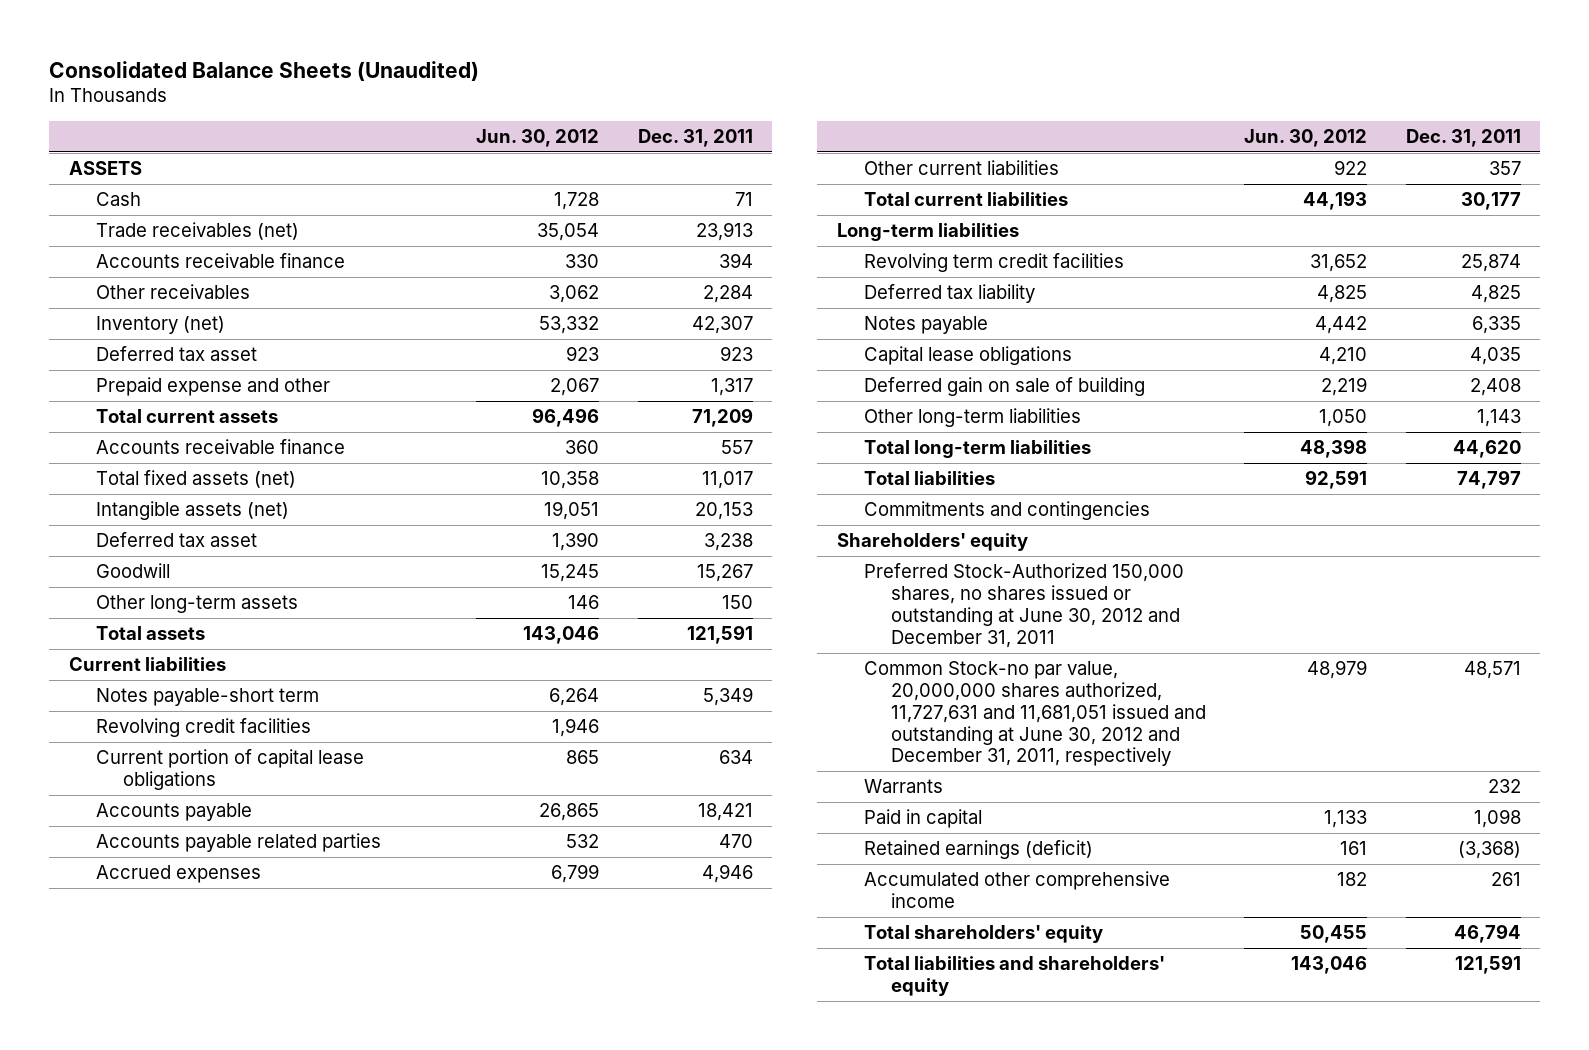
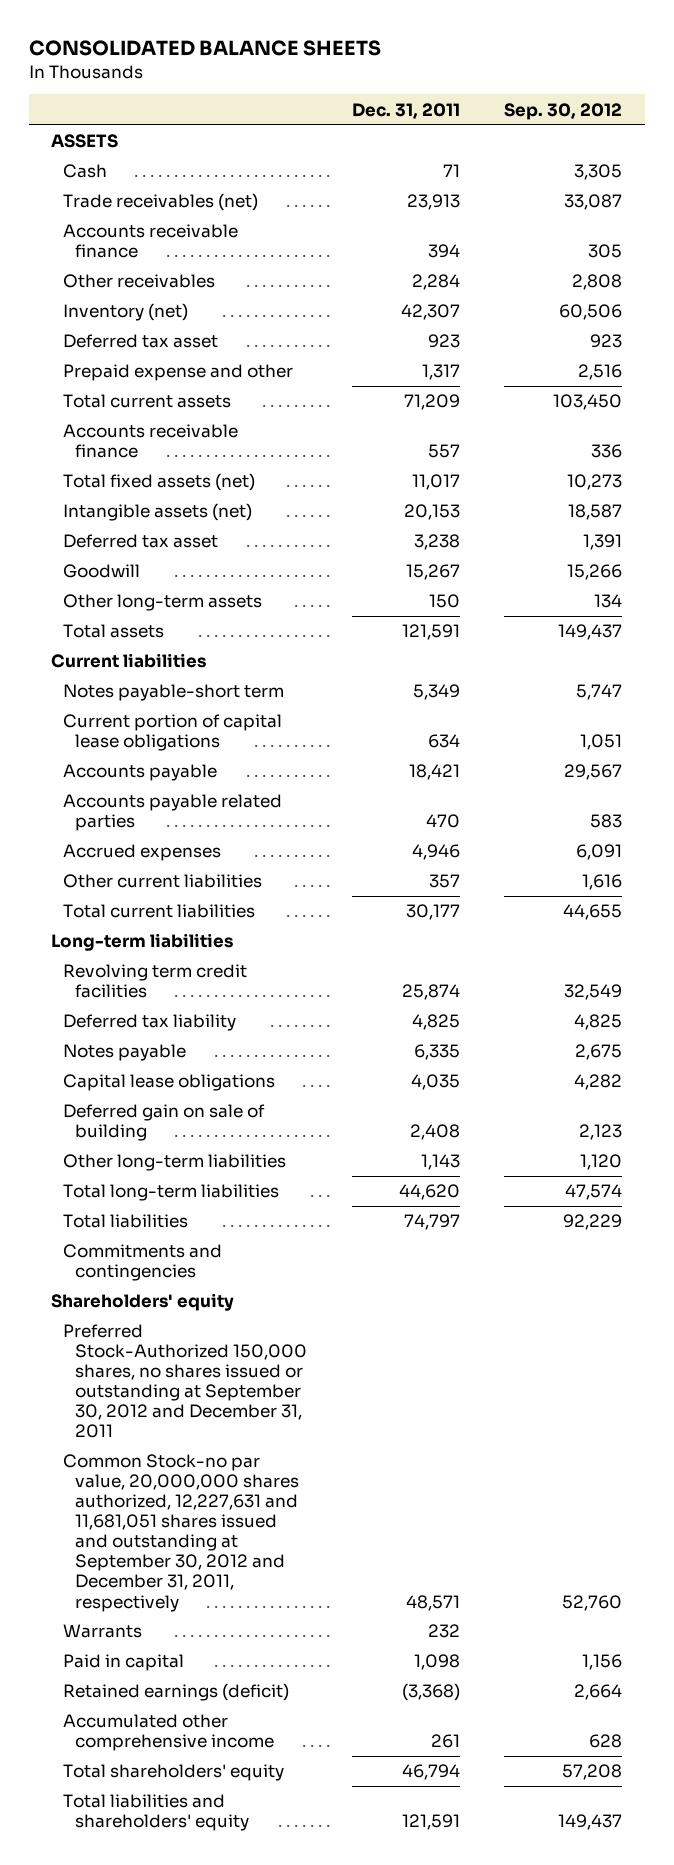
[49,60,480,81] Consolidated Balance Sheets (Unaudited) -> [28,39,381,56] CONSOLIDATED BALANCE SHEETS
[476,128,600,147] Jun. 30, 2012 -> none
none -> [504,102,623,120] Sep. 30, 2012
[95,718,311,738] Revolving credit facilities -> none
[863,563,1184,648] Preferred Stock-Authorized 150,000 shares, no shares issued or outstanding at June 30, 2012 and December 31, 2011 -> [63,1324,308,1439] Preferred Stock-Authorized 150,000 shares, no shares issued or outstanding at September 30, 2012 and December 31, 2011
[863,661,1207,767] Common Stock-no par value, 20,000,000 shares authorized, 11,727,631 and 11,681,051 issued and outstanding at June 30, 2012 and December 31, 2011, respectively -> [63,1454,300,1612] Common Stock-no par value, 20,000,000 shares authorized, 12,227,631 and 11,681,051 shares issued and outstanding at September 30, 2012 and December 31, 2011, respectively

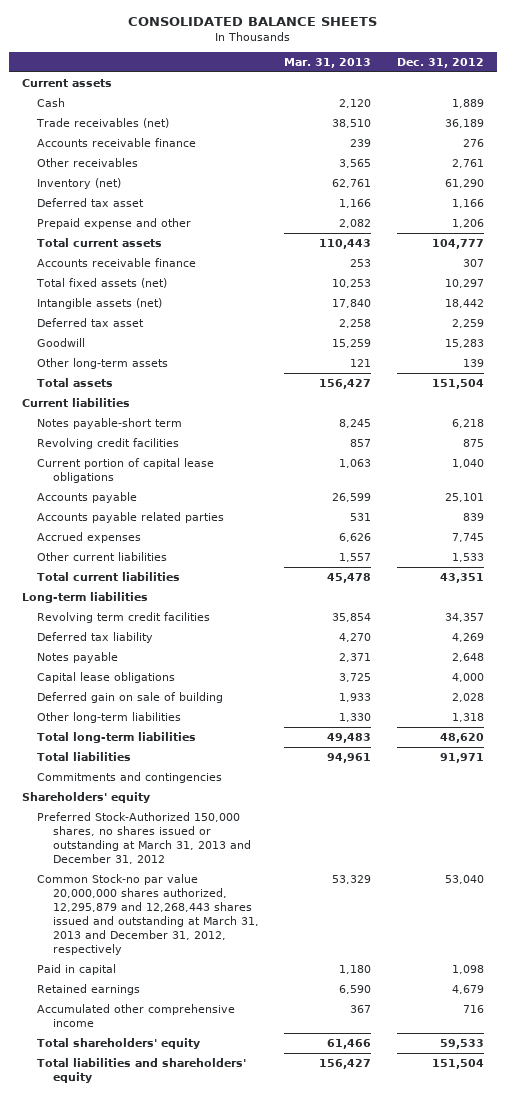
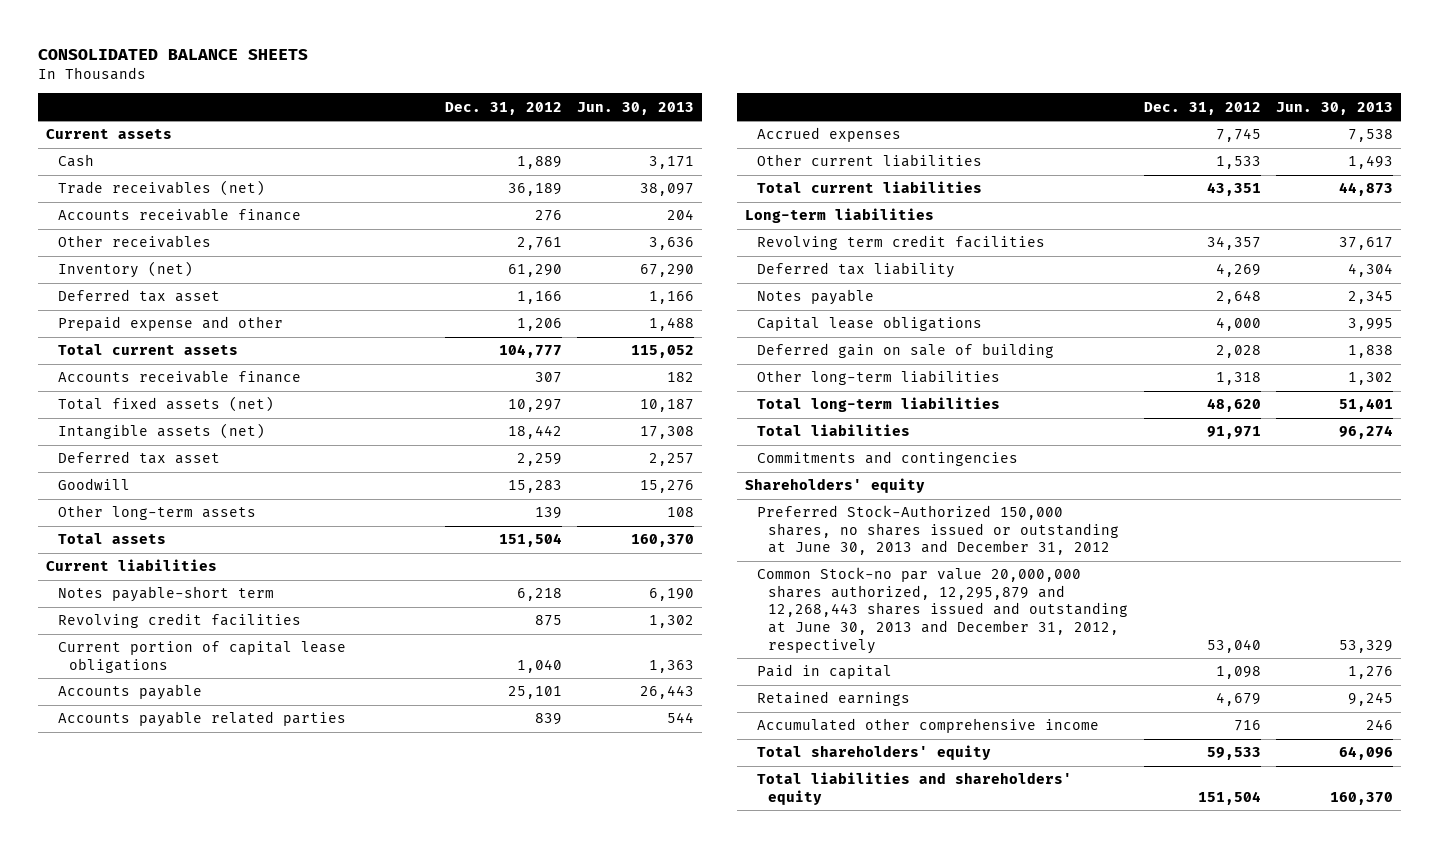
[284,57,372,68] Mar. 31, 2013 -> none
none -> [577,101,695,115] Jun. 30, 2013
[37,811,252,865] Preferred Stock-Authorized 150,000 shares, no shares issued or outstanding at March 31, 2013 and December 31, 2012 -> [756,505,1120,556] Preferred Stock-Authorized 150,000 shares, no shares issued or outstanding at June 30, 2013 and December 31, 2012
[37,873,260,956] Common Stock-no par value 20,000,000 shares authorized, 12,295,879 and 12,268,443 shares issued and outstanding at March 31, 2013 and December 31, 2012, respectively -> [756,567,1129,654] Common Stock-no par value 20,000,000 shares authorized, 12,295,879 and 12,268,443 shares issued and outstanding at June 30, 2013 and December 31, 2012, respectively

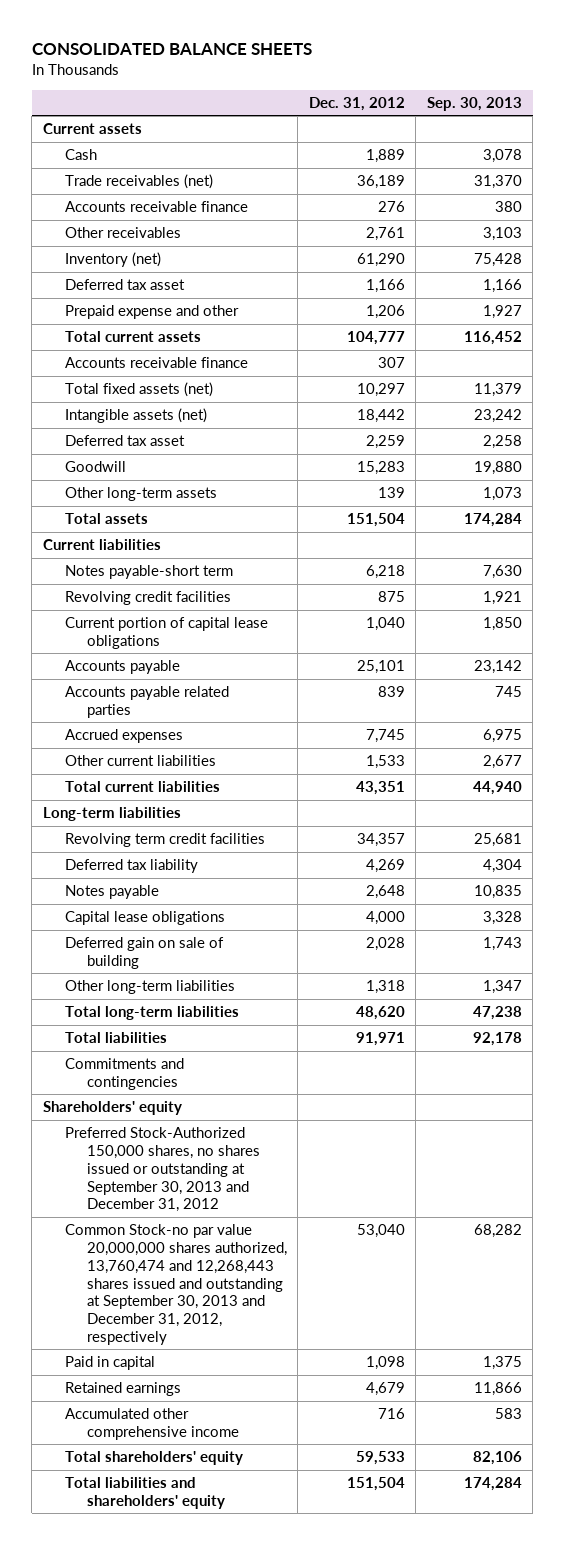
[577,101,695,115] Jun. 30, 2013 -> none
none -> [426,96,522,111] Sep. 30, 2013
[756,505,1120,556] Preferred Stock-Authorized 150,000 shares, no shares issued or outstanding at June 30, 2013 and December 31, 2012 -> [64,1127,260,1213] Preferred Stock-Authorized 150,000 shares, no shares issued or outstanding at September 30, 2013 and December 31, 2012
[756,567,1129,654] Common Stock-no par value 20,000,000 shares authorized, 12,295,879 and 12,268,443 shares issued and outstanding at June 30, 2013 and December 31, 2012, respectively -> [64,1224,287,1345] Common Stock-no par value 20,000,000 shares authorized, 13,760,474 and 12,268,443 shares issued and outstanding at September 30, 2013 and December 31, 2012, respectively

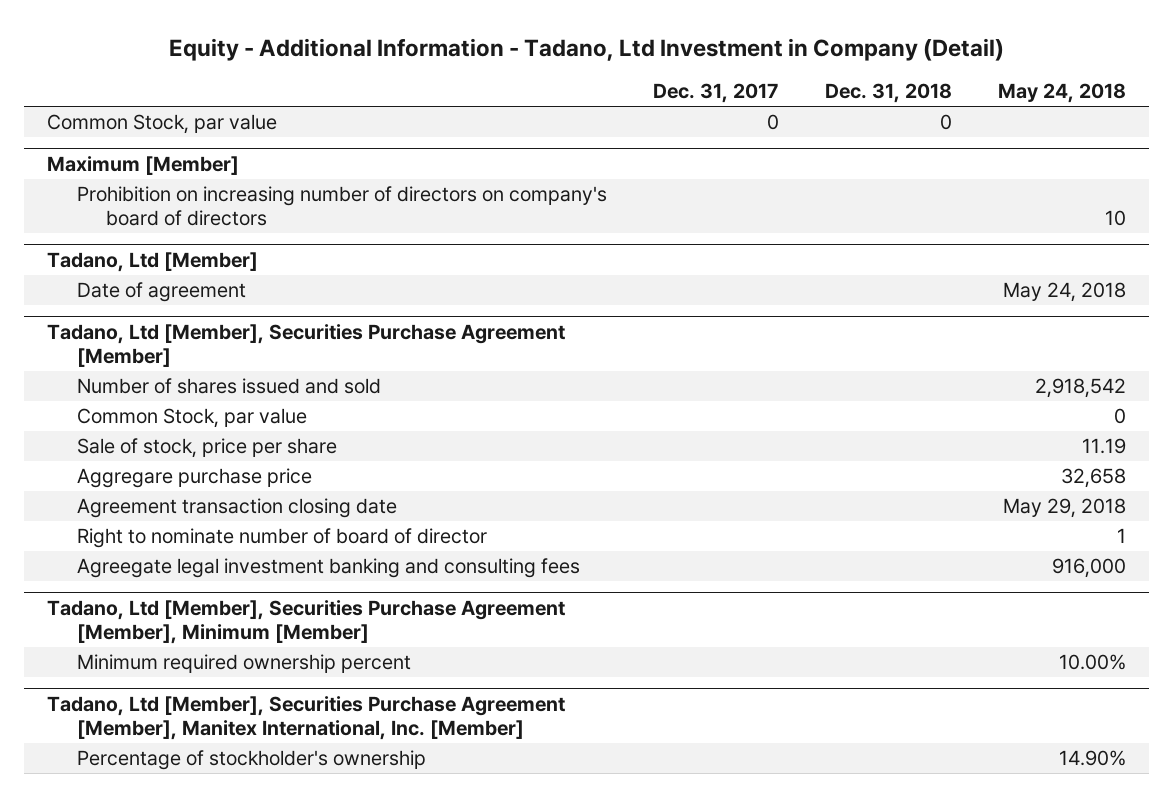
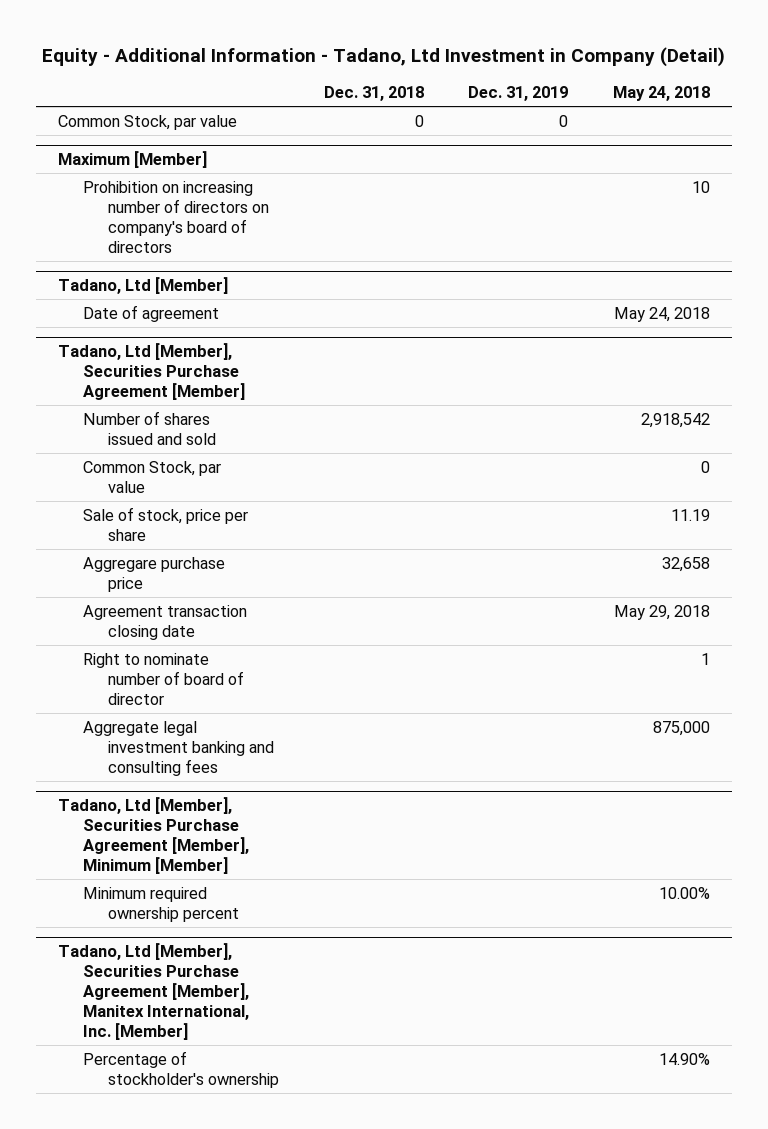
[652,83,779,104] Dec. 31, 2017 -> none
none -> [468,86,569,102] Dec. 31, 2019
[76,558,580,579] Agreegate legal investment banking and consulting fees -> [83,720,275,776] Aggregate legal investment banking and consulting fees
[1051,558,1126,579] 916,000 -> [652,720,710,736] 875,000

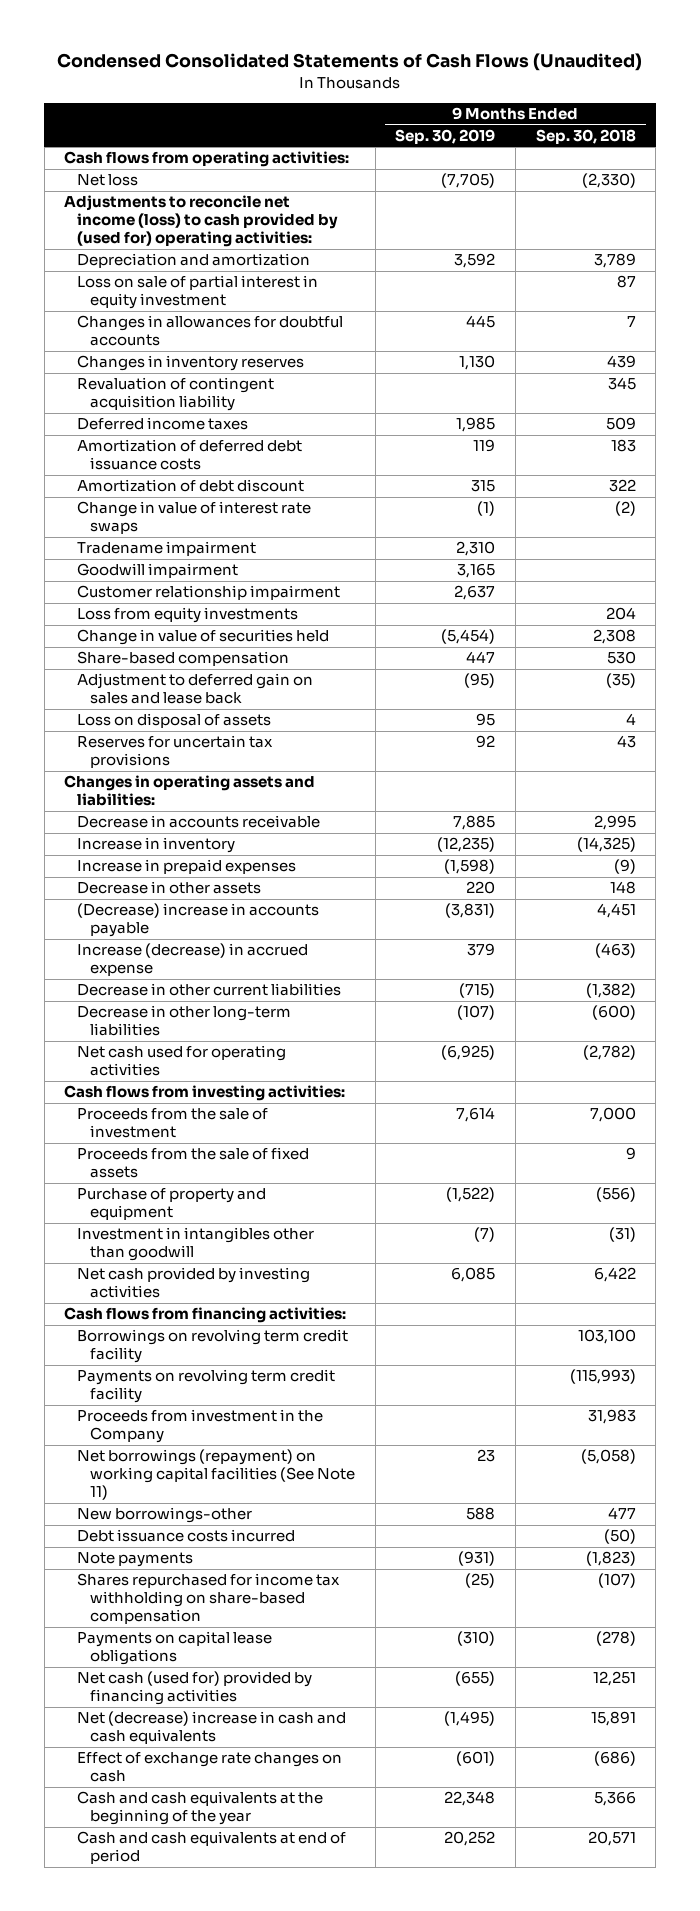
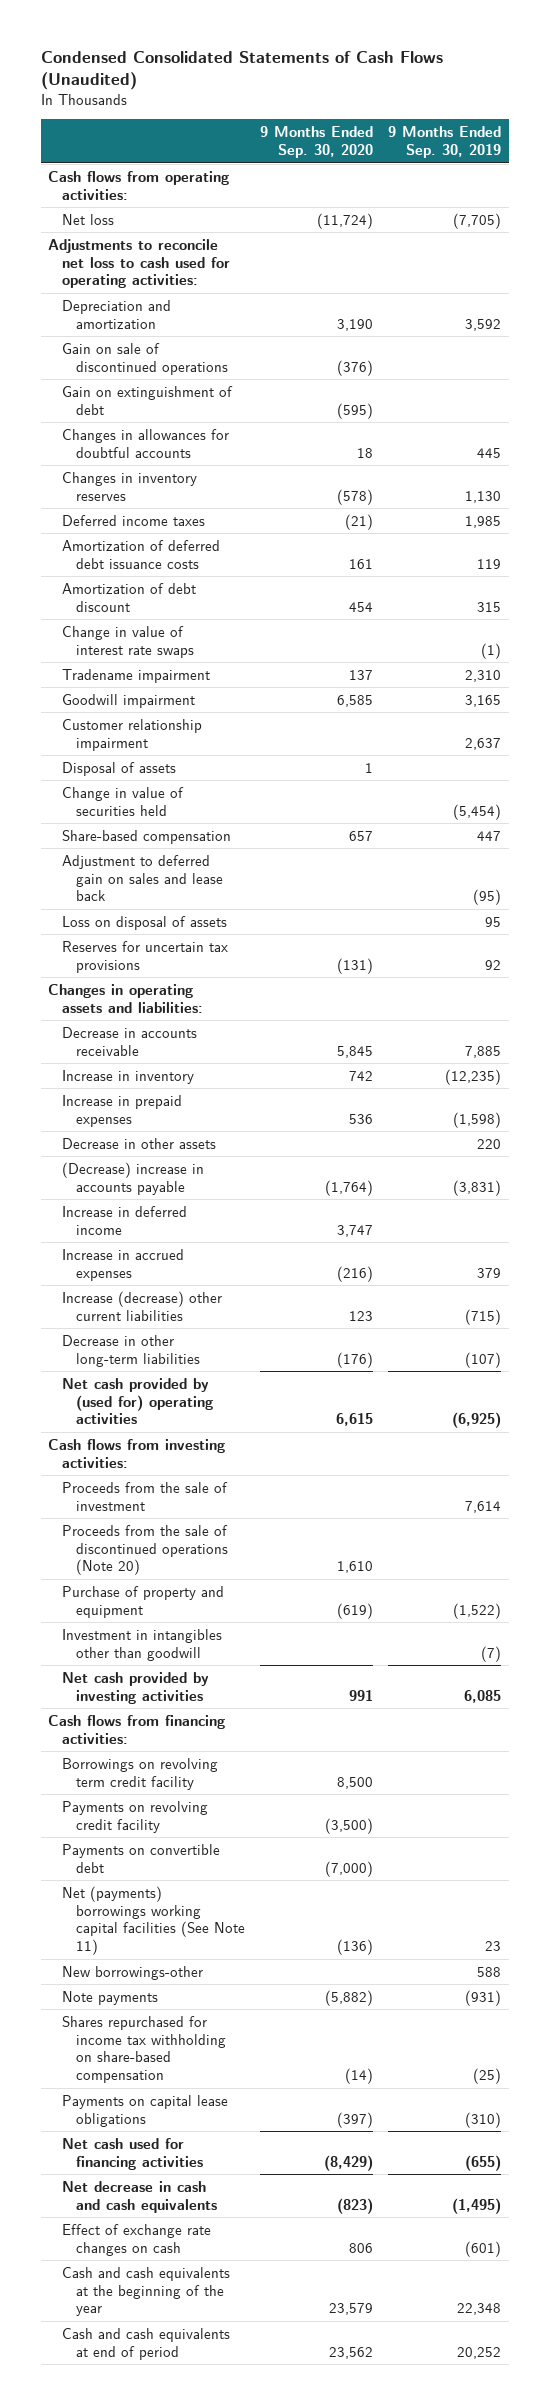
[535,128,636,144] Sep. 30, 2018 -> none
none -> [260,126,374,158] 9 Months Ended Sep. 30, 2020
[64,195,339,248] Adjustments to reconcile net income (loss) to cash provided by (used for) operating activities: -> [48,238,231,289] Adjustments to reconcile net loss to cash used for operating activities:
[77,275,319,310] Loss on sale of partial interest in equity investment -> none
none -> [62,342,229,375] Gain on sale of discontinued operations
none -> [62,385,234,415] Gain on extinguishment of debt
[77,377,275,412] Revaluation of contingent acquisition liability -> none
[77,607,299,624] Loss from equity investments -> none
none -> [62,761,177,776] Disposal of assets
none -> [62,1205,188,1235] Increase in deferred income
[77,943,309,977] Increase (decrease) in accrued expense -> [62,1248,185,1281] Increase in accrued expenses
[77,983,342,997] Decrease in other current liabilities -> [62,1290,223,1321] Increase (decrease) other current liabilities
[77,1045,287,1077] Net cash used for operating activities -> [62,1377,214,1425] Net cash provided by (used for) operating activities
[77,1147,310,1179] Proceeds from the sale of fixed assets -> none
none -> [62,1524,229,1576] Proceeds from the sale of discontinued operations (Note 20)
[77,1409,324,1444] Proceeds from investment in the Company -> none
[77,1369,336,1404] Payments on revolving term credit facility -> [62,1800,209,1833] Payments on revolving credit facility
none -> [62,1843,221,1873] Payments on convertible debt
[77,1449,356,1501] Net borrowings (repayment) on working capital facilities (See Note 11) -> [62,1885,246,1956] Net (payments) borrowings working capital facilities (See Note 11)
[77,1529,296,1543] Debt issuance costs incurred -> none
[77,1671,313,1706] Net cash (used for) provided by financing activities -> [62,2137,204,2170] Net cash used for financing activities
[77,1711,347,1745] Net (decrease) increase in cash and cash equivalents -> [62,2180,218,2213] Net decrease in cash and cash equivalents

